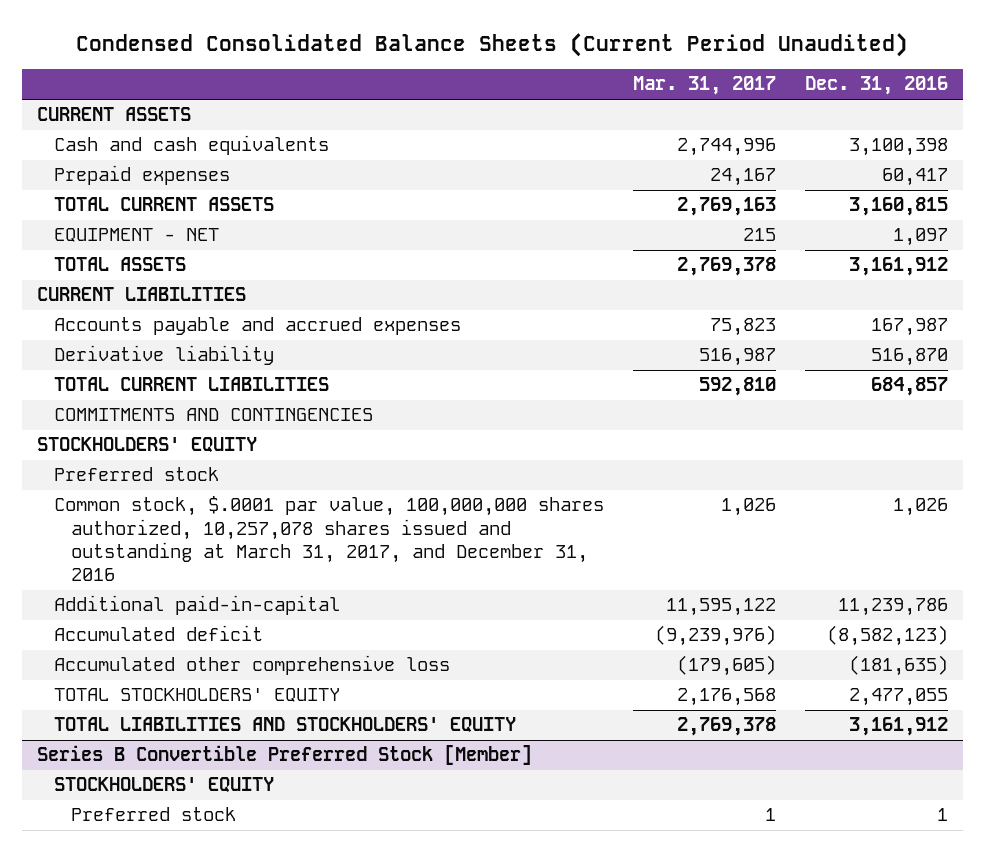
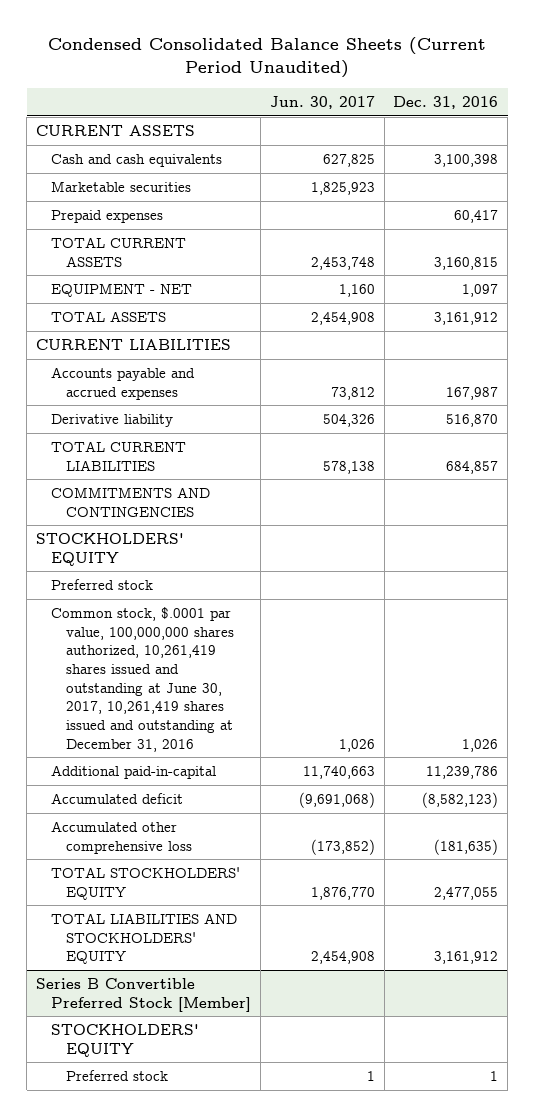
[633,76,777,96] Mar. 31, 2017 -> none
none -> [269,96,375,110] Jun. 30, 2017
none -> [51,180,192,192] Marketable securities
[53,496,604,582] Common stock, $.0001 par value, 100,000,000 shares authorized, 10,257,078 shares issued and outstanding at March 31, 2017, and December 31, 2016 -> [51,606,234,752] Common stock, $.0001 par value, 100,000,000 shares authorized, 10,261,419 shares issued and outstanding at June 30, 2017, 10,261,419 shares issued and outstanding at December 31, 2016

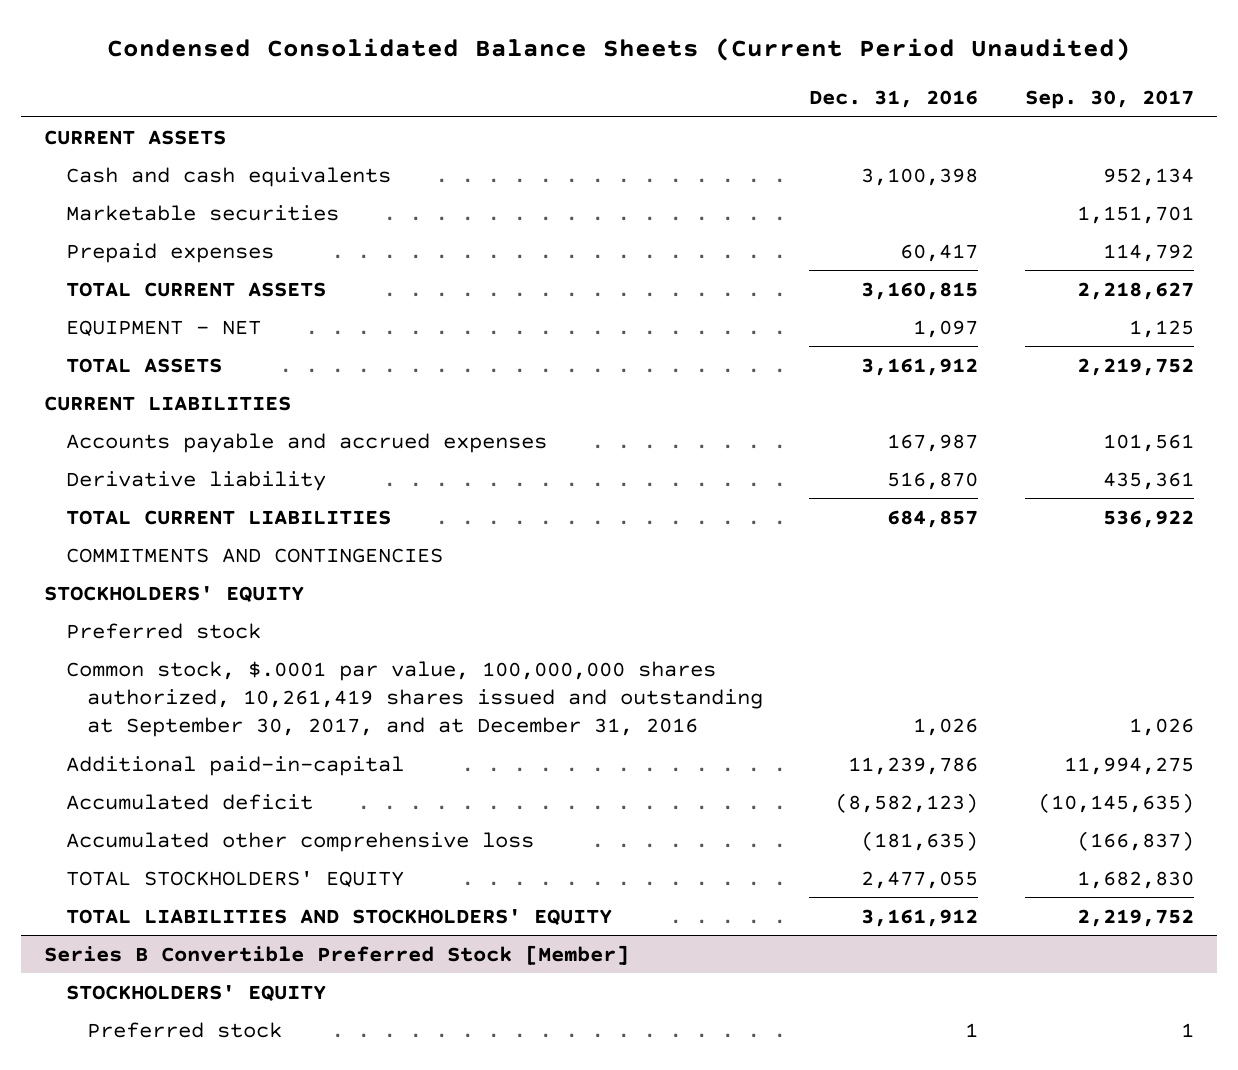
[269,96,375,110] Jun. 30, 2017 -> none
none -> [1025,90,1195,110] Sep. 30, 2017
[51,606,234,752] Common stock, $.0001 par value, 100,000,000 shares authorized, 10,261,419 shares issued and outstanding at June 30, 2017, 10,261,419 shares issued and outstanding at December 31, 2016 -> [65,660,763,738] Common stock, $.0001 par value, 100,000,000 shares authorized, 10,261,419 shares issued and outstanding at September 30, 2017, and at December 31, 2016

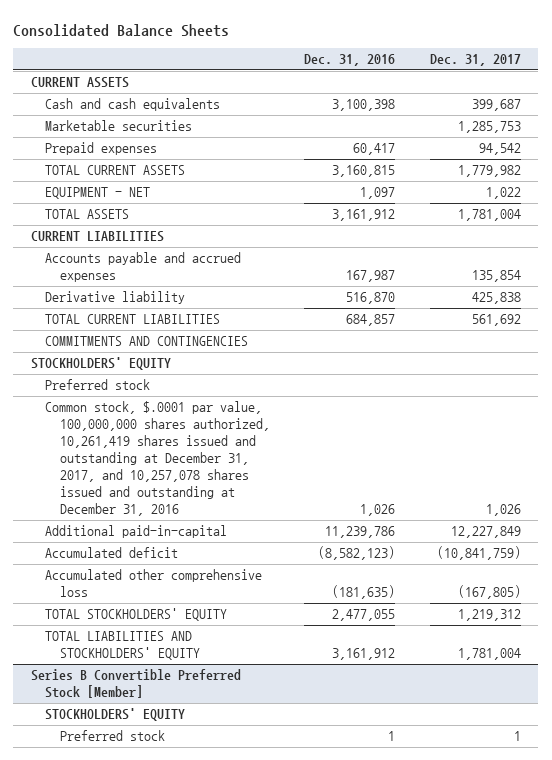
[107,38,1132,62] Condensed Consolidated Balance Sheets (Current Period Unaudited) -> [13,23,230,37] Consolidated Balance Sheets
[1025,90,1195,110] Sep. 30, 2017 -> none
none -> [429,54,521,67] Dec. 31, 2017
[65,660,763,738] Common stock, $.0001 par value, 100,000,000 shares authorized, 10,261,419 shares issued and outstanding at September 30, 2017, and at December 31, 2016 -> [45,401,270,517] Common stock, $.0001 par value, 100,000,000 shares authorized, 10,261,419 shares issued and outstanding at December 31, 2017, and 10,257,078 shares issued and outstanding at December 31, 2016

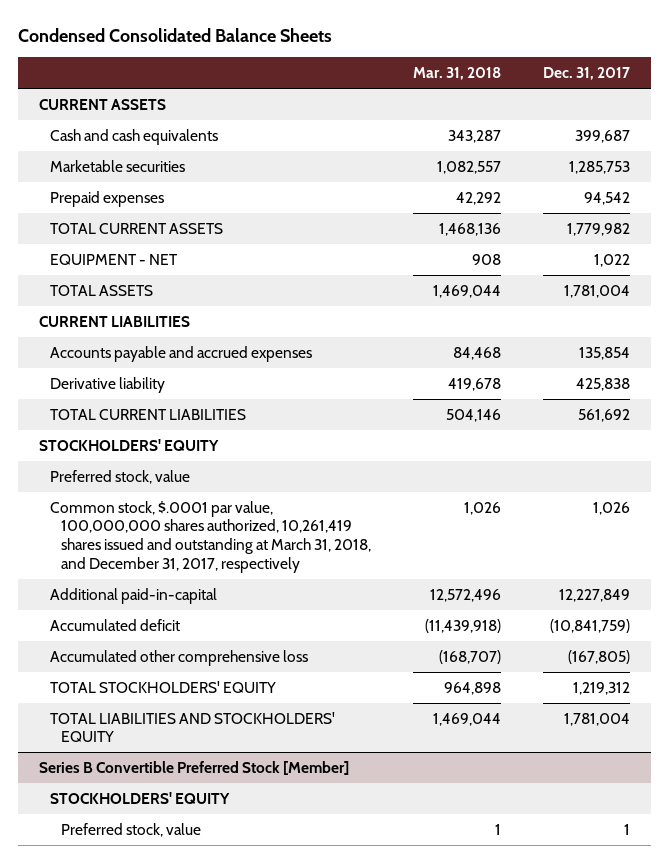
[13,23,230,37] Consolidated Balance Sheets -> [17,27,332,42] Condensed Consolidated Balance Sheets
[304,54,396,67] Dec. 31, 2016 -> none
none -> [413,67,502,81] Mar. 31, 2018
[45,336,249,347] COMMITMENTS AND CONTINGENCIES -> none
[45,379,151,391] Preferred stock -> [49,469,190,484] Preferred stock, value
[45,401,270,517] Common stock, $.0001 par value, 100,000,000 shares authorized, 10,261,419 shares issued and outstanding at December 31, 2017, and 10,257,078 shares issued and outstanding at December 31, 2016 -> [49,500,372,573] Common stock, $.0001 par value, 100,000,000 shares authorized, 10,261,419 shares issued and outstanding at March 31, 2018, and December 31, 2017, respectively
[59,730,165,742] Preferred stock -> [61,822,202,837] Preferred stock, value

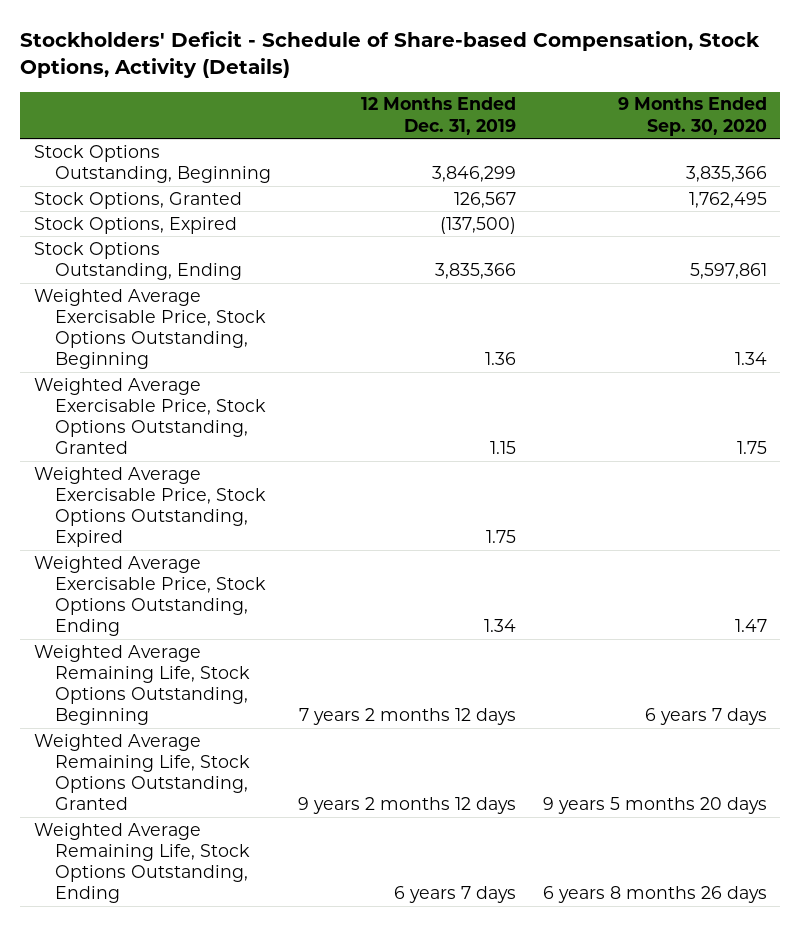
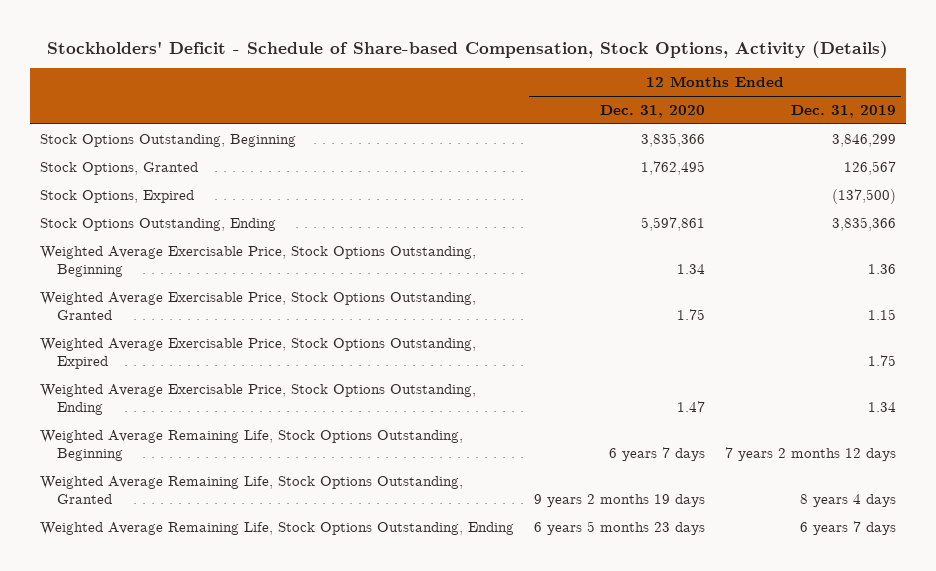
[617,97,767,136] 9 Months Ended Sep. 30, 2020 -> none
none -> [599,105,705,119] Dec. 31, 2020
[297,797,516,815] 9 years 2 months 12 days -> [799,494,896,508] 8 years 4 days

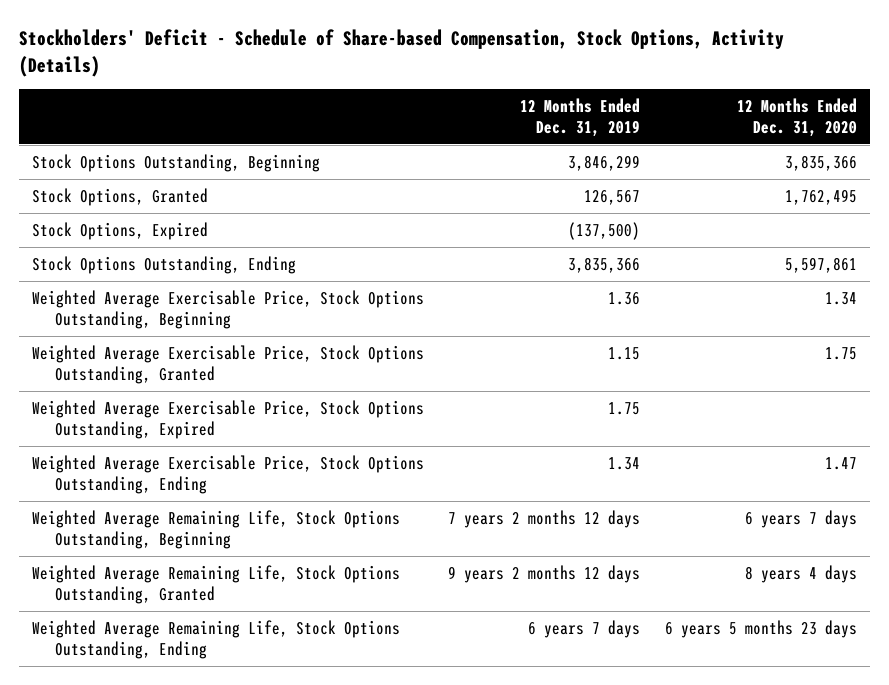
[533,494,705,508] 9 years 2 months 19 days -> [745,564,858,583] 8 years 4 days
[799,494,896,508] 8 years 4 days -> [448,564,641,583] 9 years 2 months 12 days

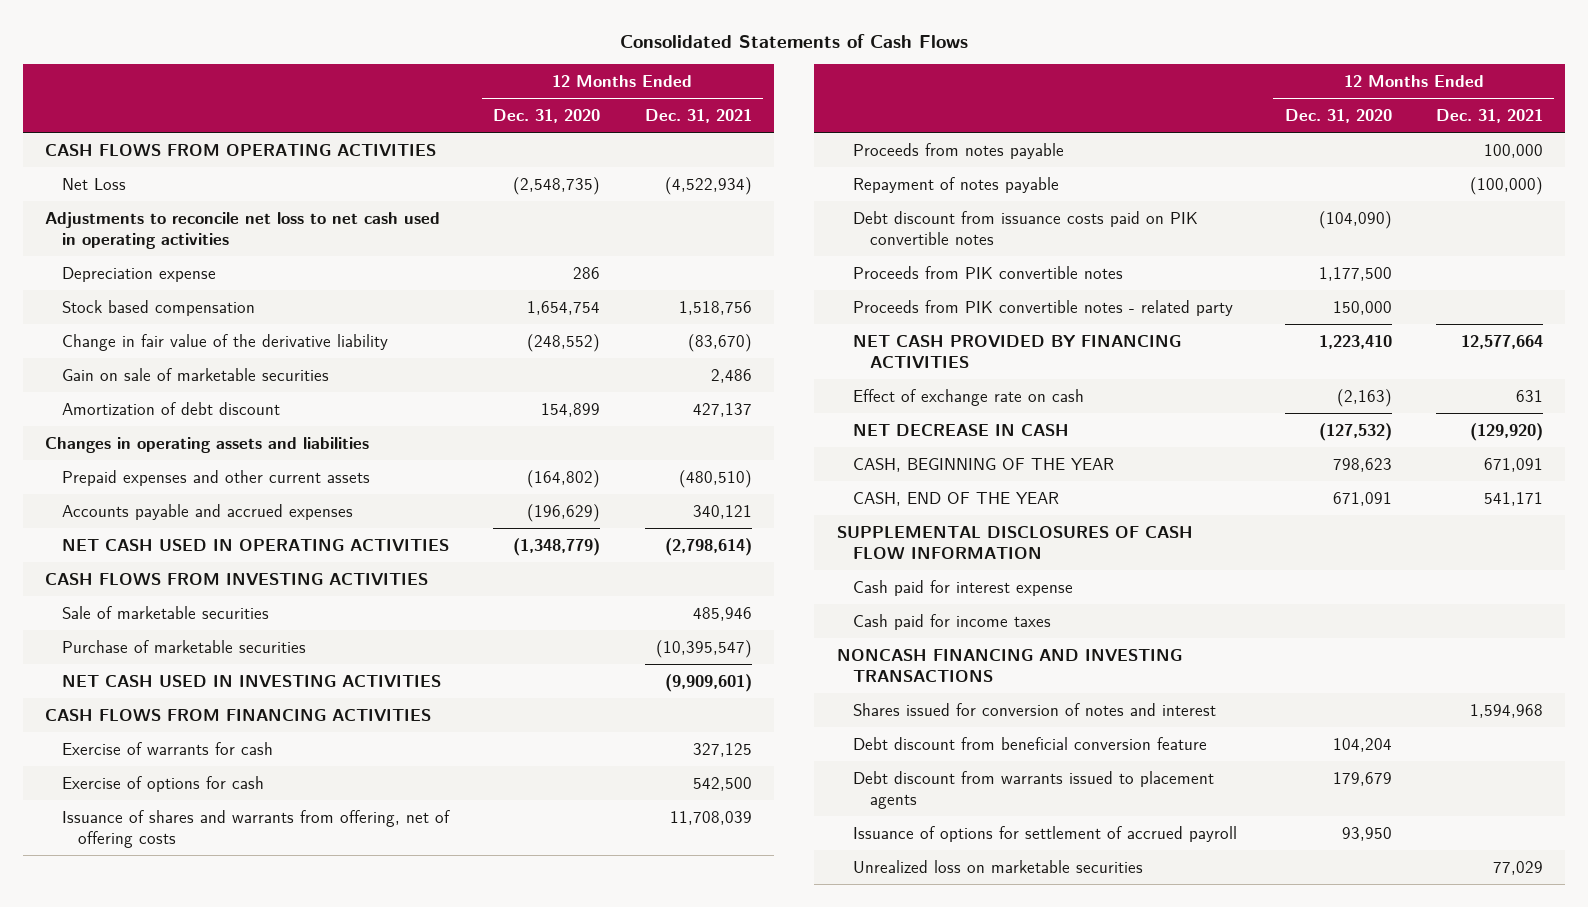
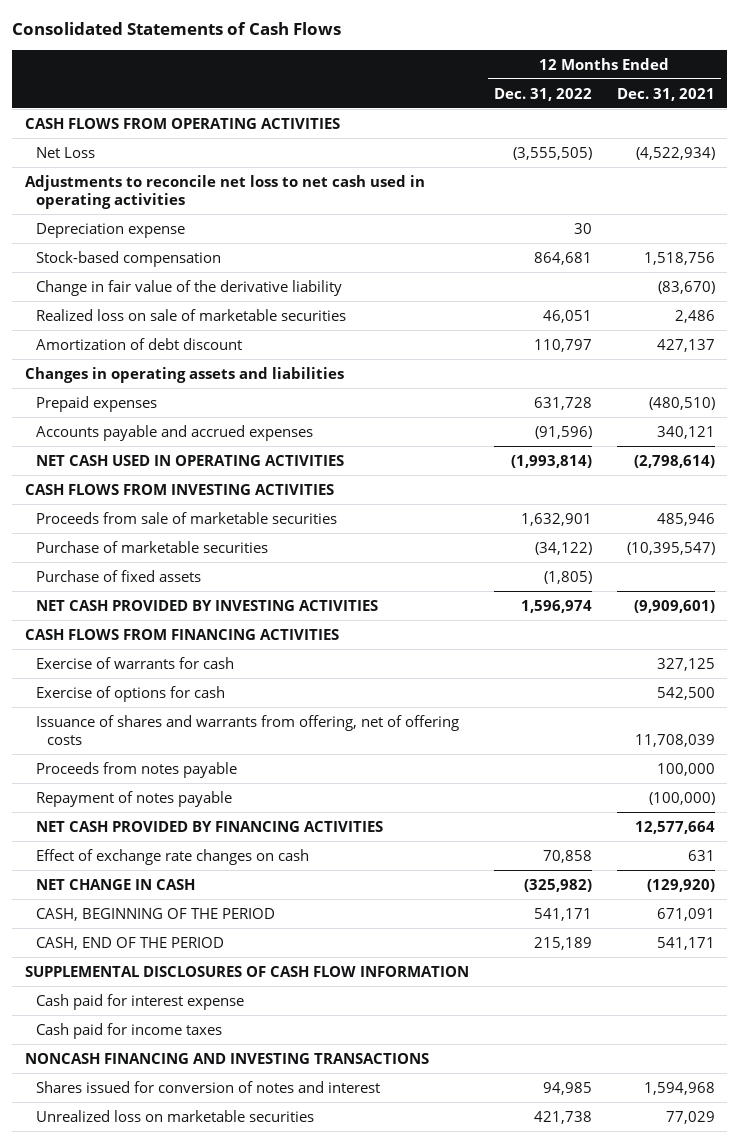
[493,108,601,123] Dec. 31, 2020 -> none
none -> [493,87,592,101] Dec. 31, 2022
[61,299,255,316] Stock based compensation -> [35,250,221,267] Stock-based compensation
[61,367,329,381] Gain on sale of marketable securities -> [35,308,346,321] Realized loss on sale of marketable securities
[61,469,370,486] Prepaid expenses and other current assets -> [35,395,157,412] Prepaid expenses
[61,605,269,619] Sale of marketable securities -> [35,511,337,524] Proceeds from sale of marketable securities
none -> [35,569,201,582] Purchase of fixed assets
[61,674,441,687] NET CASH USED IN INVESTING ACTIVITIES -> [35,599,378,611] NET CASH PROVIDED BY INVESTING ACTIVITIES
[853,210,1199,245] Debt discount from issuance costs paid on PIK convertible notes -> none
[853,265,1124,279] Proceeds from PIK convertible notes -> none
[853,299,1234,316] Proceeds from PIK convertible notes - related party -> none
[853,388,1085,406] Effect of exchange rate on cash -> [35,848,309,865] Effect of exchange rate changes on cash
[853,423,1070,436] NET DECREASE IN CASH -> [35,878,195,890] NET CHANGE IN CASH
[853,457,1115,472] CASH, BEGINNING OF THE YEAR -> [35,907,275,921] CASH, BEGINNING OF THE PERIOD
[853,491,1060,506] CASH, END OF THE YEAR -> [35,936,224,950] CASH, END OF THE PERIOD
[853,736,1208,750] Debt discount from beneficial conversion feature -> none
[853,770,1215,809] Debt discount from warrants issued to placement agents -> none
[853,825,1238,842] Issuance of options for settlement of accrued payroll -> none

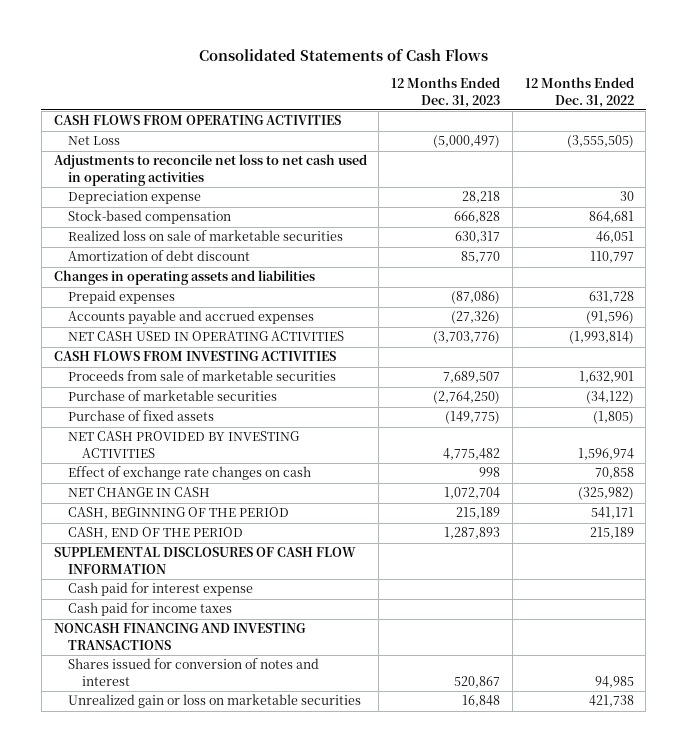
[616,87,715,101] Dec. 31, 2021 -> none
none -> [391,77,501,108] 12 Months Ended Dec. 31, 2023
[35,279,342,296] Change in fair value of the derivative liability -> none
[24,628,339,640] CASH FLOWS FROM FINANCING ACTIVITIES -> none
[35,656,234,669] Exercise of warrants for cash -> none
[35,685,225,702] Exercise of options for cash -> none
[35,714,459,745] Issuance of shares and warrants from offering, net of offering costs -> none
[35,761,237,778] Proceeds from notes payable -> none
[35,790,232,807] Repayment of notes payable -> none
[35,820,383,832] NET CASH PROVIDED BY FINANCING ACTIVITIES -> none
[35,1109,314,1122] Unrealized loss on marketable securities -> [67,694,361,709] Unrealized gain or loss on marketable securities

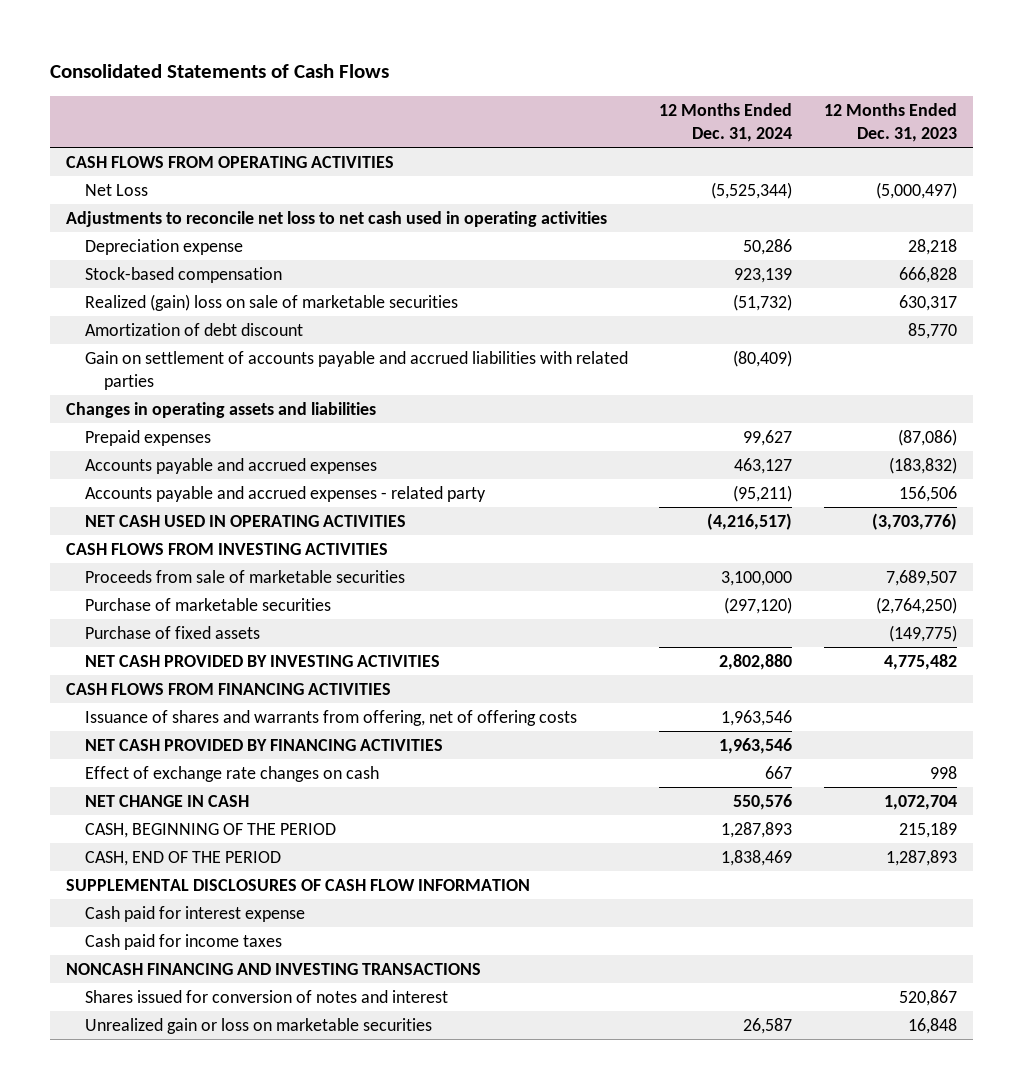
[524,77,634,108] 12 Months Ended Dec. 31, 2022 -> none
none -> [659,103,793,143] 12 Months Ended Dec. 31, 2024
[67,230,343,242] Realized loss on sale of marketable securities -> [84,294,458,312] Realized (gain) loss on sale of marketable securities
none -> [84,351,628,390] Gain on settlement of accounts payable and accrued liabilities with related parties
[451,311,501,325] (27,326) -> [889,457,958,475] (183,832)
none -> [84,486,486,503] Accounts payable and accrued expenses - related party
none -> [65,683,391,696] CASH FLOWS FROM FINANCING ACTIVITIES
none -> [84,710,577,727] Issuance of shares and warrants from offering, net of offering costs
none -> [84,739,443,752] NET CASH PROVIDED BY FINANCING ACTIVITIES

